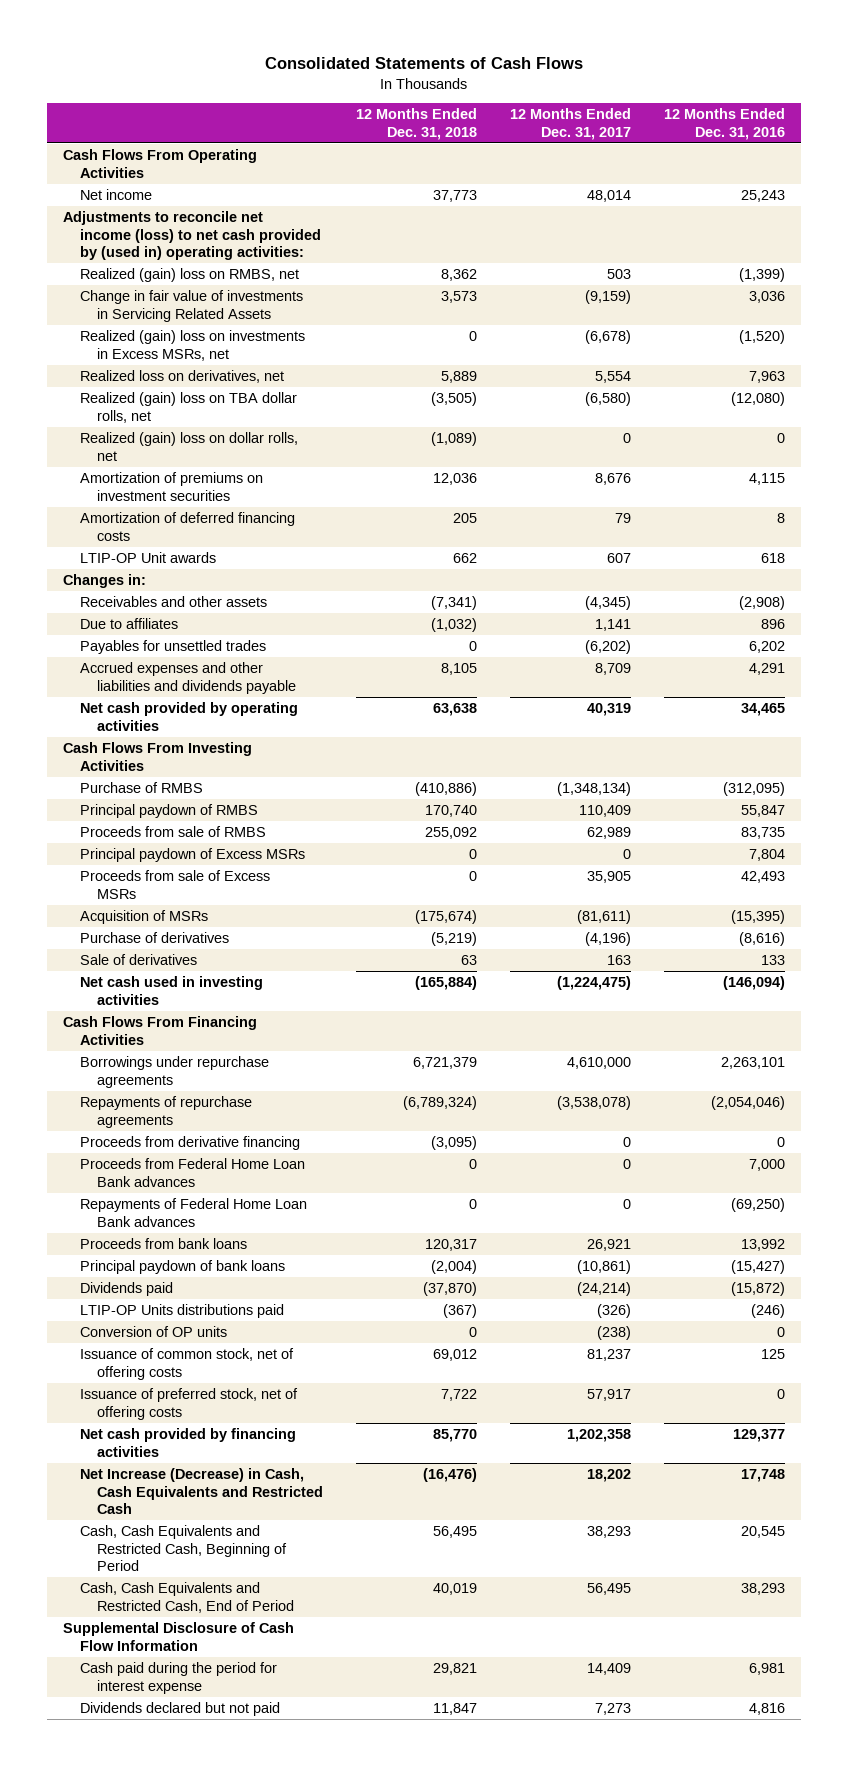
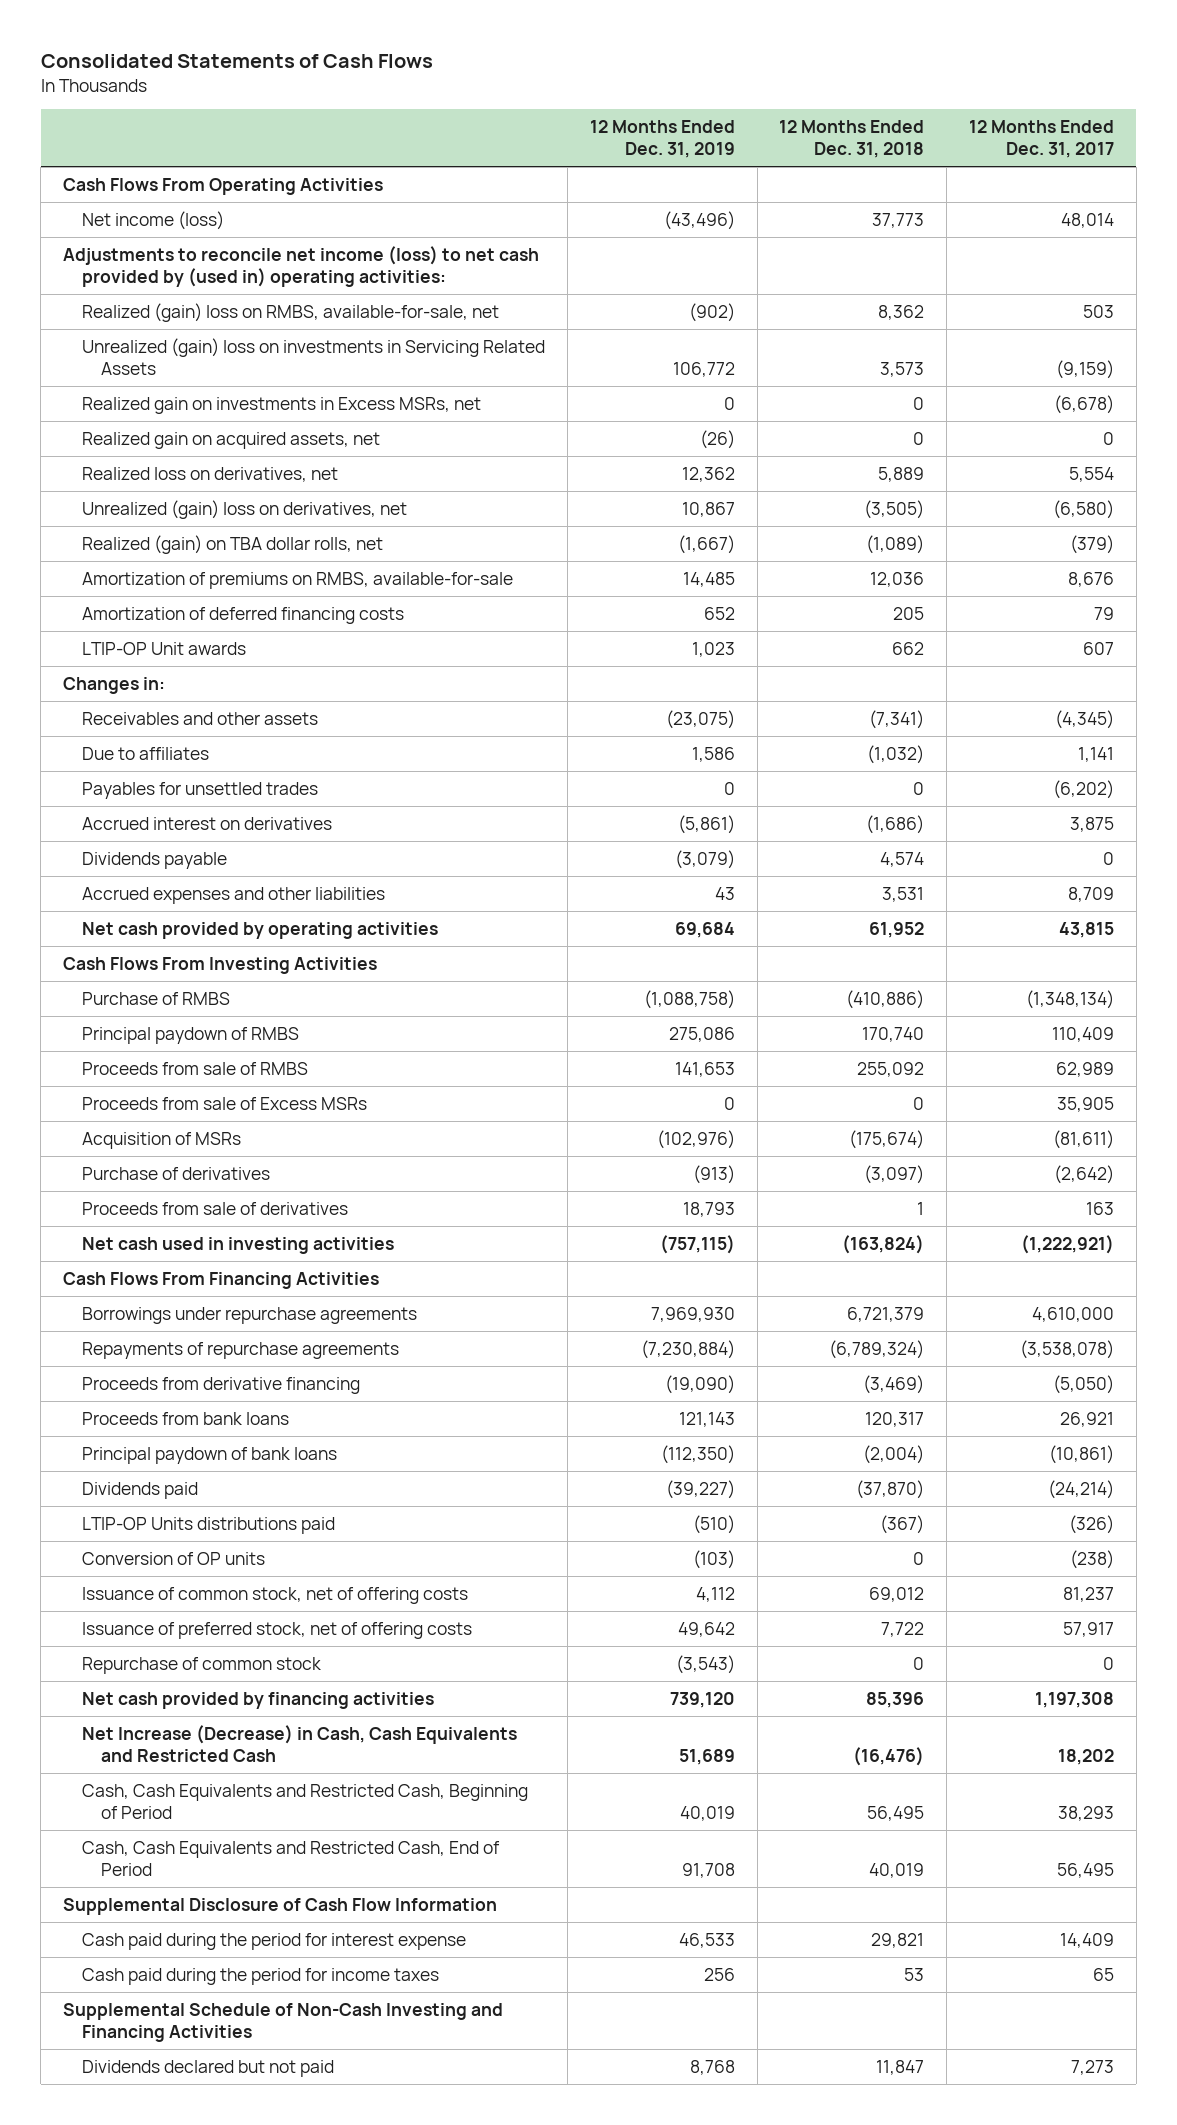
[664,108,786,140] 12 Months Ended Dec. 31, 2016 -> none
none -> [589,120,735,158] 12 Months Ended Dec. 31, 2019
[80,189,153,201] Net income -> [82,211,225,231] Net income (loss)
[80,268,300,283] Realized (gain) loss on RMBS, net -> [82,303,500,323] Realized (gain) loss on RMBS, available-for-sale, net
[80,290,304,322] Change in fair value of investments in Servicing Related Assets -> [82,338,546,375] Unrealized (gain) loss on investments in Servicing Related Assets
[80,330,306,361] Realized (gain) loss on investments in Excess MSRs, net -> [82,397,482,415] Realized gain on investments in Excess MSRs, net
none -> [82,432,381,450] Realized gain on acquired assets, net
[80,392,298,423] Realized (gain) loss on TBA dollar rolls, net -> [82,500,408,520] Unrealized (gain) loss on derivatives, net
[80,432,299,461] Realized (gain) loss on dollar rolls, net -> [82,535,384,555] Realized (gain) on TBA dollar rolls, net
[623,433,632,444] 0 -> [1070,535,1115,555] (379)
[80,472,264,501] Amortization of premiums on investment securities -> [82,572,514,590] Amortization of premiums on RMBS, available-for-sale
none -> [82,817,333,831] Accrued interest on derivatives
none -> [82,852,228,870] Dividends payable
[80,662,297,694] Accrued expenses and other liabilities and dividends payable -> [82,887,386,905] Accrued expenses and other liabilities
[441,663,478,676] 8,105 -> [882,887,925,903] 3,531
[433,703,478,717] 63,638 -> [869,922,925,939] 61,952
[587,703,632,717] 40,319 -> [1059,922,1115,939] 43,815
[80,848,306,863] Principal paydown of Excess MSRs -> none
[431,932,478,947] (5,219) -> [864,1165,925,1185] (3,097)
[585,932,632,947] (4,196) -> [1054,1165,1115,1185] (2,642)
[80,954,198,966] Sale of derivatives -> [82,1202,349,1216] Proceeds from sale of derivatives
[461,955,478,966] 63 -> [917,1202,925,1216] 1
[415,976,478,991] (165,884) -> [842,1235,925,1255] (163,824)
[557,976,632,991] (1,224,475) -> [1021,1235,1115,1255] (1,222,921)
[80,1158,306,1187] Proceeds from Federal Home Loan Bank advances -> none
[80,1198,308,1227] Repayments of Federal Home Loan Bank advances -> none
[431,1136,478,1151] (3,095) -> [863,1375,925,1395] (3,469)
[623,1137,632,1148] 0 -> [1053,1375,1115,1395] (5,050)
none -> [82,1657,323,1675] Repurchase of common stock
[433,1429,478,1443] 85,770 -> [866,1692,925,1709] 85,396
[567,1429,632,1443] 1,202,358 -> [1035,1692,1115,1709] 1,197,308
none -> [82,1968,440,1986] Cash paid during the period for income taxes
none -> [63,2003,504,2042] Supplemental Schedule of Non-Cash Investing and Financing Activities

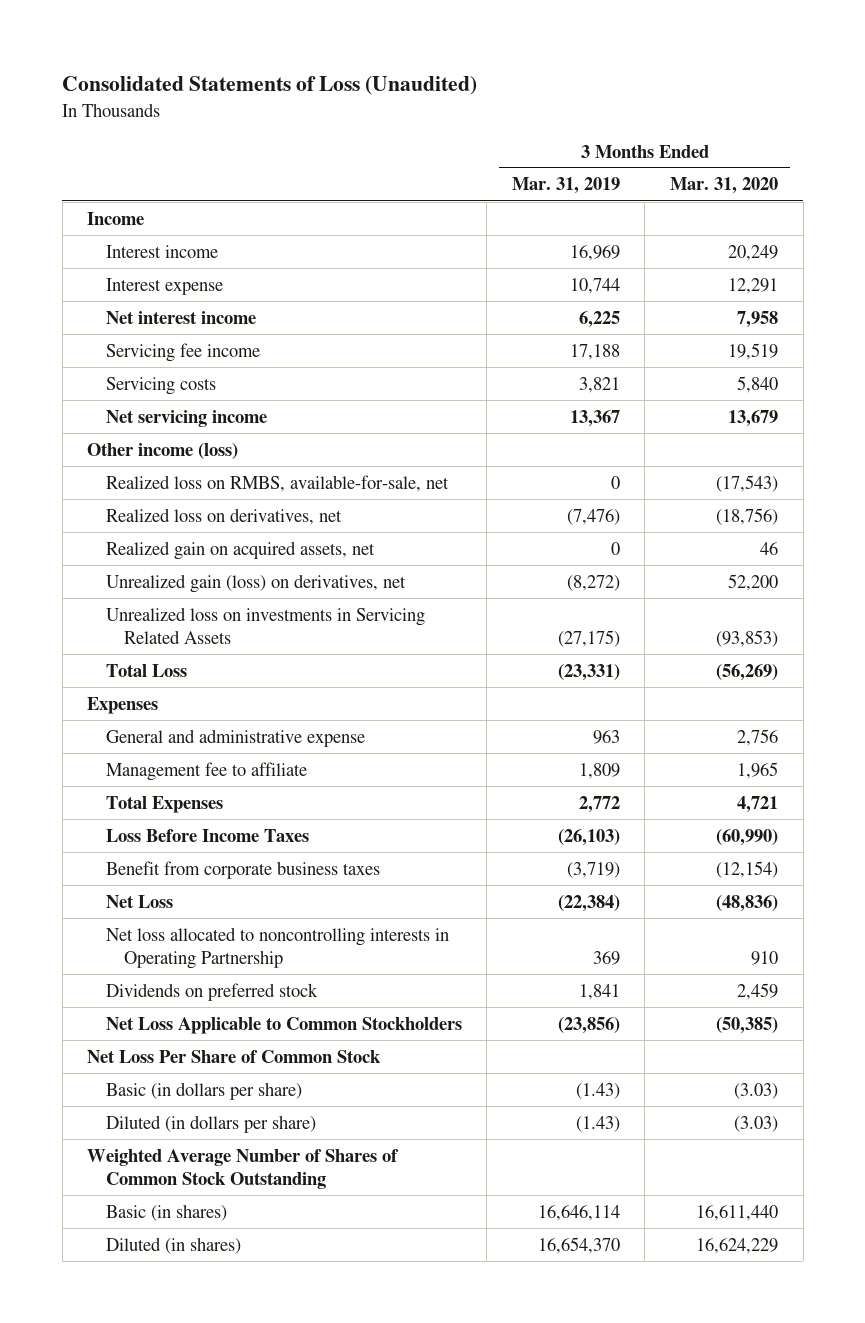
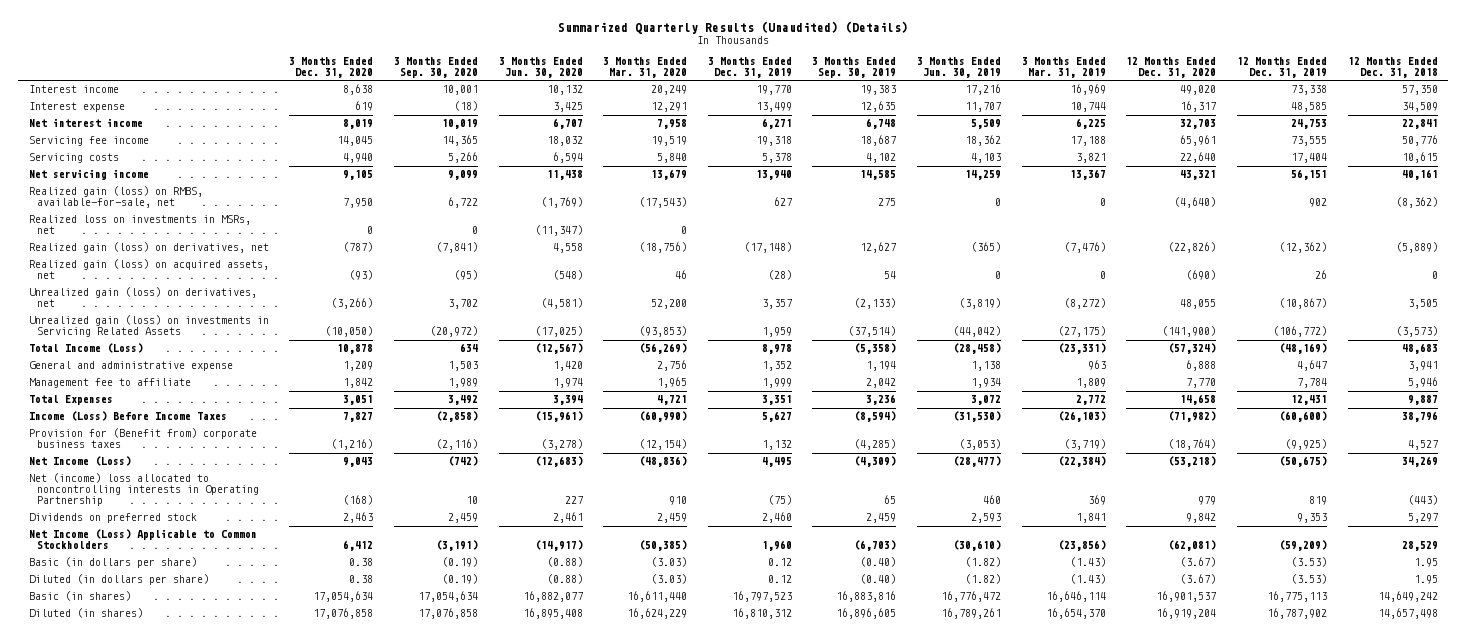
[62,76,478,96] Consolidated Statements of Loss (Unaudited) -> [558,21,909,35] Summarized Quarterly Results (Unaudited) (Details)
none -> [289,57,374,79] 3 Months Ended Dec. 31, 2020
none -> [393,57,478,79] 3 Months Ended Sep. 30, 2020
none -> [498,57,583,79] 3 Months Ended Jun. 30, 2020
none -> [707,57,792,79] 3 Months Ended Dec. 31, 2019
none -> [812,57,897,79] 3 Months Ended Sep. 30, 2019
none -> [917,57,1002,79] 3 Months Ended Jun. 30, 2019
none -> [1126,57,1217,79] 12 Months Ended Dec. 31, 2020
none -> [1236,57,1327,79] 12 Months Ended Dec. 31, 2019
none -> [1347,57,1438,79] 12 Months Ended Dec. 31, 2018
[87,211,145,225] Income -> none
[87,442,239,459] Other income (loss) -> none
[105,474,449,492] Realized loss on RMBS, available-for-sale, net -> [28,186,203,209] Realized gain (loss) on RMBS, available-for-sale, net
none -> [28,215,251,235] Realized loss on investments in MSRs, net
[105,507,342,525] Realized loss on derivatives, net -> [28,242,269,254] Realized gain (loss) on derivatives, net
[105,540,375,560] Realized gain on acquired assets, net -> [28,259,269,280] Realized gain (loss) on acquired assets, net
[87,696,159,714] Expenses -> none
[105,606,425,644] Unrealized loss on investments in Servicing Related Assets -> [28,315,269,338] Unrealized gain (loss) on investments in Servicing Related Assets
[105,663,187,677] Total Loss -> [28,343,143,354] Total Income (Loss)
[105,828,309,842] Loss Before Income Taxes -> [28,411,227,422] Income (Loss) Before Income Taxes
[105,860,380,879] Benefit from corporate business taxes -> [28,428,257,449] Provision for (Benefit from) corporate business taxes
[105,894,173,908] Net Loss -> [28,456,131,467] Net Income (Loss)
[105,926,449,969] Net loss allocated to noncontrolling interests in Operating Partnership -> [28,473,260,507] Net (income) loss allocated to noncontrolling interests in Operating Partnership
[87,1049,382,1063] Net Loss Per Share of Common Stock -> none
[105,1016,462,1034] Net Loss Applicable to Common Stockholders -> [28,529,257,550] Net Income (Loss) Applicable to Common Stockholders
[87,1148,400,1189] Weighted Average Number of Shares of Common Stock Outstanding -> none

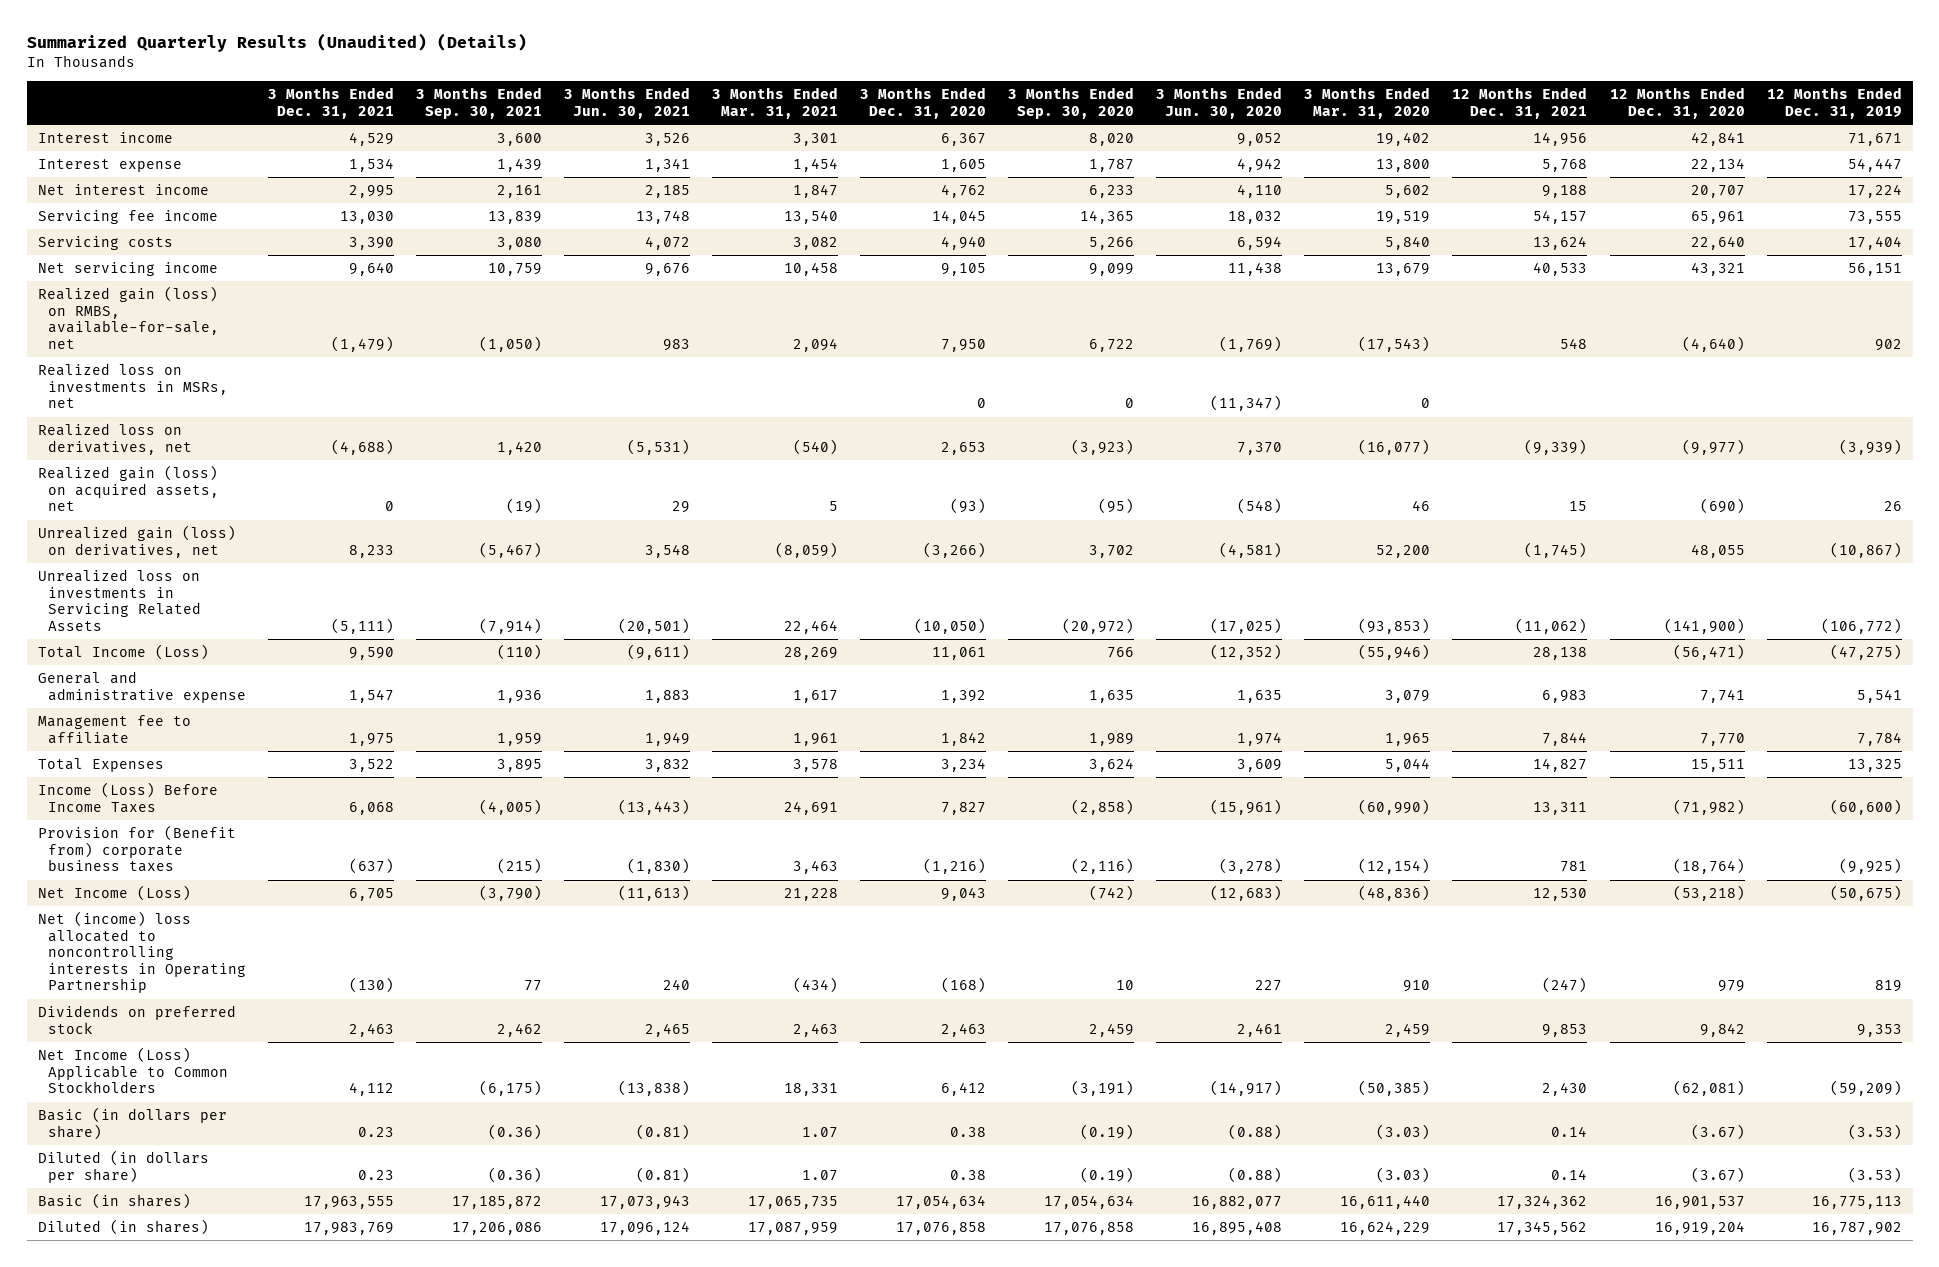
[707,57,792,79] 3 Months Ended Dec. 31, 2019 -> none
[812,57,897,79] 3 Months Ended Sep. 30, 2019 -> none
[917,57,1002,79] 3 Months Ended Jun. 30, 2019 -> none
[1021,57,1106,79] 3 Months Ended Mar. 31, 2019 -> none
[1347,57,1438,79] 12 Months Ended Dec. 31, 2018 -> none
none -> [267,87,394,119] 3 Months Ended Dec. 31, 2021
none -> [416,87,543,119] 3 Months Ended Sep. 30, 2021
none -> [564,87,691,119] 3 Months Ended Jun. 30, 2021
none -> [712,87,839,119] 3 Months Ended Mar. 31, 2021
none -> [1452,87,1588,119] 12 Months Ended Dec. 31, 2021
[343,84,374,96] 8,638 -> [941,133,987,147] 6,367
[441,85,478,96] 10,001 -> [1089,133,1135,147] 8,020
[546,85,583,96] 10,132 -> [1237,133,1283,147] 9,052
[651,85,688,96] 20,249 -> [1376,132,1431,147] 19,402
[1180,85,1217,96] 49,020 -> [1690,132,1745,147] 42,841
[1290,85,1327,96] 73,338 -> [1847,133,1902,147] 71,671
[355,101,374,112] 619 -> [941,159,987,173] 1,605
[453,101,478,112] (18) -> [1089,159,1135,173] 1,787
[552,102,583,113] 3,425 -> [1237,158,1283,173] 4,942
[651,102,688,113] 12,291 -> [1376,159,1431,173] 13,800
[1180,101,1217,113] 16,317 -> [1690,158,1745,173] 22,134
[1290,102,1327,113] 48,585 -> [1847,158,1902,173] 54,447
[343,119,374,130] 8,019 -> [941,184,987,199] 4,762
[441,119,478,130] 10,019 -> [1089,185,1135,199] 6,233
[552,118,583,130] 6,707 -> [1237,184,1283,199] 4,110
[657,119,688,130] 7,958 -> [1385,185,1431,199] 5,602
[1180,119,1217,130] 32,703 -> [1690,185,1745,199] 20,707
[1290,119,1327,130] 24,753 -> [1847,184,1902,199] 17,224
[28,242,269,254] Realized gain (loss) on derivatives, net -> [37,423,192,455] Realized loss on derivatives, net
[343,242,374,253] (787) -> [941,441,987,455] 2,653
[435,242,478,254] (7,841) -> [1071,438,1135,455] (3,923)
[552,243,583,254] 4,558 -> [1237,441,1283,455] 7,370
[639,242,688,254] (18,756) -> [1358,438,1431,455] (16,077)
[1168,242,1217,254] (22,826) -> [1681,438,1745,455] (9,977)
[1278,242,1327,254] (12,362) -> [1838,438,1902,455] (3,939)
[28,315,269,338] Unrealized gain (loss) on investments in Servicing Related Assets -> [37,569,201,631] Unrealized loss on investments in Servicing Related Assets
[337,344,374,355] 10,878 -> [932,647,987,661] 11,061
[459,343,478,353] 634 -> [1107,647,1135,659] 766
[534,343,583,355] (12,567) -> [1210,644,1283,661] (12,352)
[639,343,688,355] (56,269) -> [1358,644,1431,661] (55,946)
[1168,343,1217,355] (57,324) -> [1672,644,1745,661] (56,471)
[1278,343,1327,355] (48,169) -> [1829,644,1902,661] (47,275)
[343,361,374,372] 1,209 -> [941,689,987,703] 1,392
[447,361,478,372] 1,503 -> [1089,689,1135,703] 1,635
[552,361,583,372] 1,420 -> [1237,689,1283,703] 1,635
[657,360,688,372] 2,756 -> [1385,689,1431,703] 3,079
[1186,360,1217,372] 6,888 -> [1699,688,1745,703] 7,741
[1296,360,1327,372] 4,647 -> [1856,688,1902,703] 5,541
[343,395,374,406] 3,051 -> [941,758,987,773] 3,234
[447,395,478,406] 3,492 -> [1089,758,1135,773] 3,624
[552,395,583,406] 3,394 -> [1237,759,1283,773] 3,609
[657,395,688,406] 4,721 -> [1385,758,1431,773] 5,044
[1180,394,1217,406] 14,658 -> [1690,759,1745,773] 15,511
[1290,395,1327,406] 12,431 -> [1847,759,1902,773] 13,325

